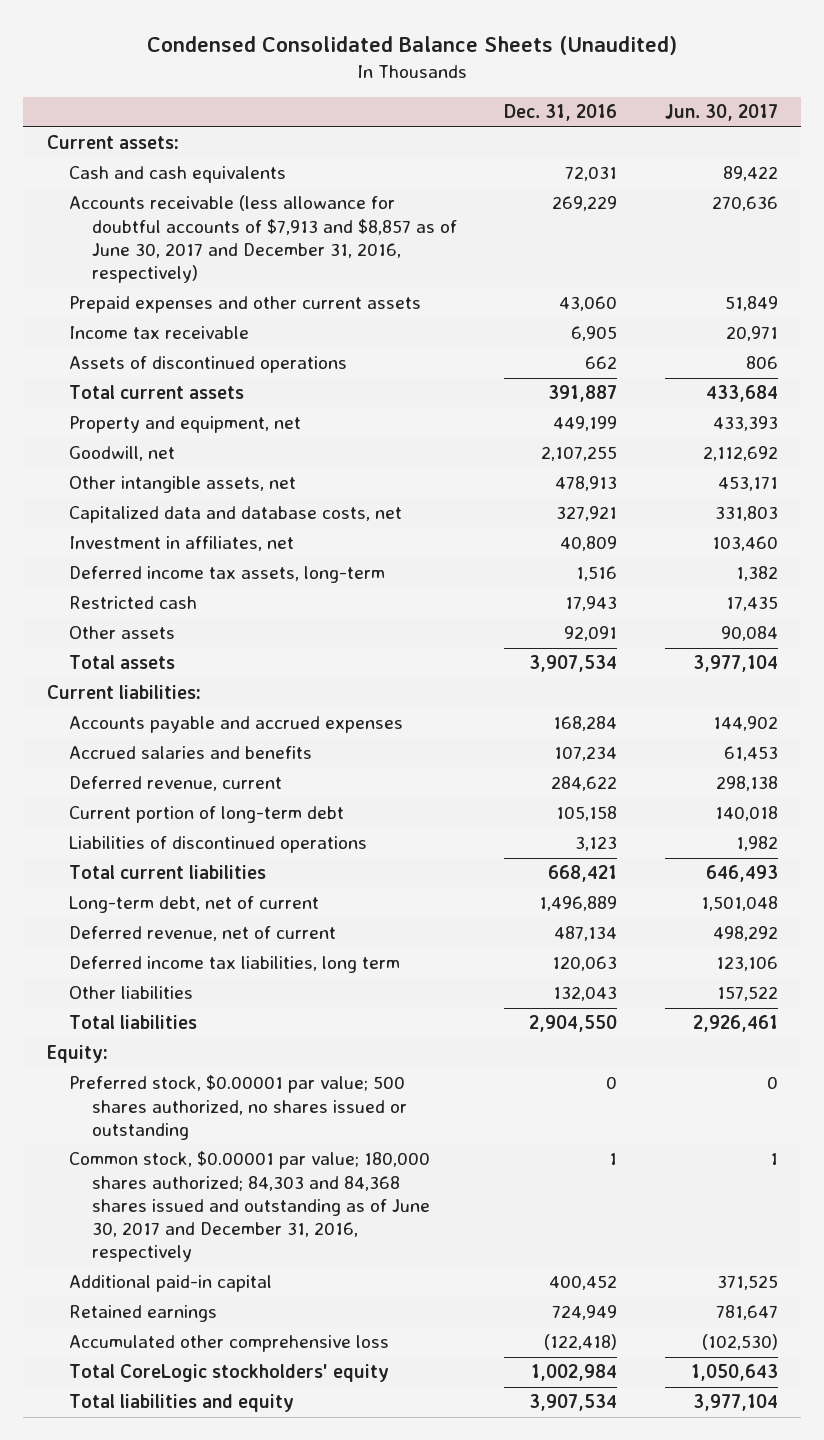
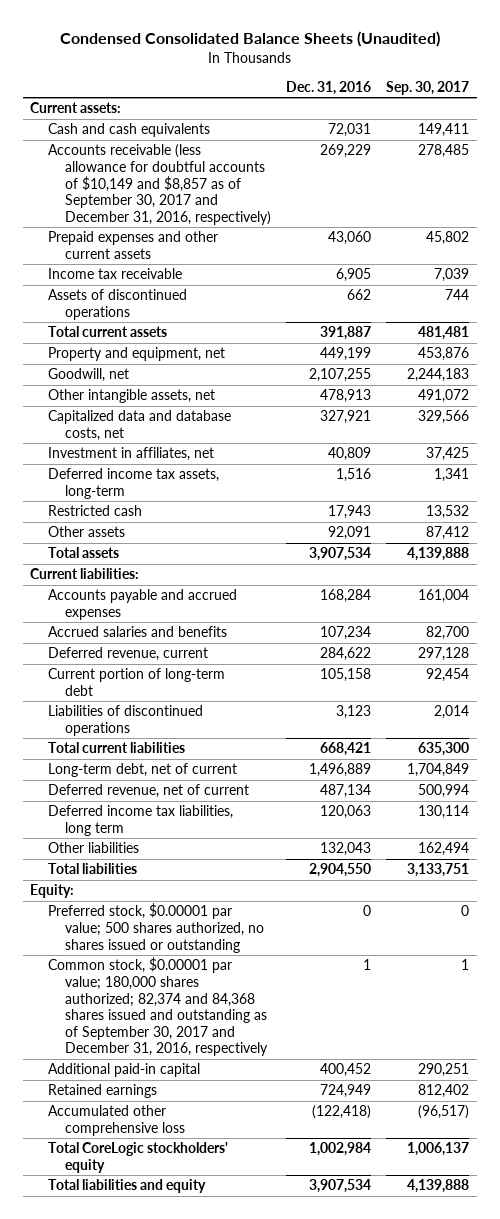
[664,104,778,122] Jun. 30, 2017 -> none
none -> [386,80,470,95] Sep. 30, 2017
[69,195,457,284] Accounts receivable (less allowance for doubtful accounts of $7,913 and $8,857 as of June 30, 2017 and December 31, 2016, respectively) -> [47,144,271,225] Accounts receivable (less allowance for doubtful accounts of $10,149 and $8,857 as of September 30, 2017 and December 31, 2016, respectively)
[69,1151,431,1263] Common stock, $0.00001 par value; 180,000 shares authorized; 84,303 and 84,368 shares issued and outstanding as of June 30, 2017 and December 31, 2016, respectively -> [47,957,268,1057] Common stock, $0.00001 par value; 180,000 shares authorized; 82,374 and 84,368 shares issued and outstanding as of September 30, 2017 and December 31, 2016, respectively

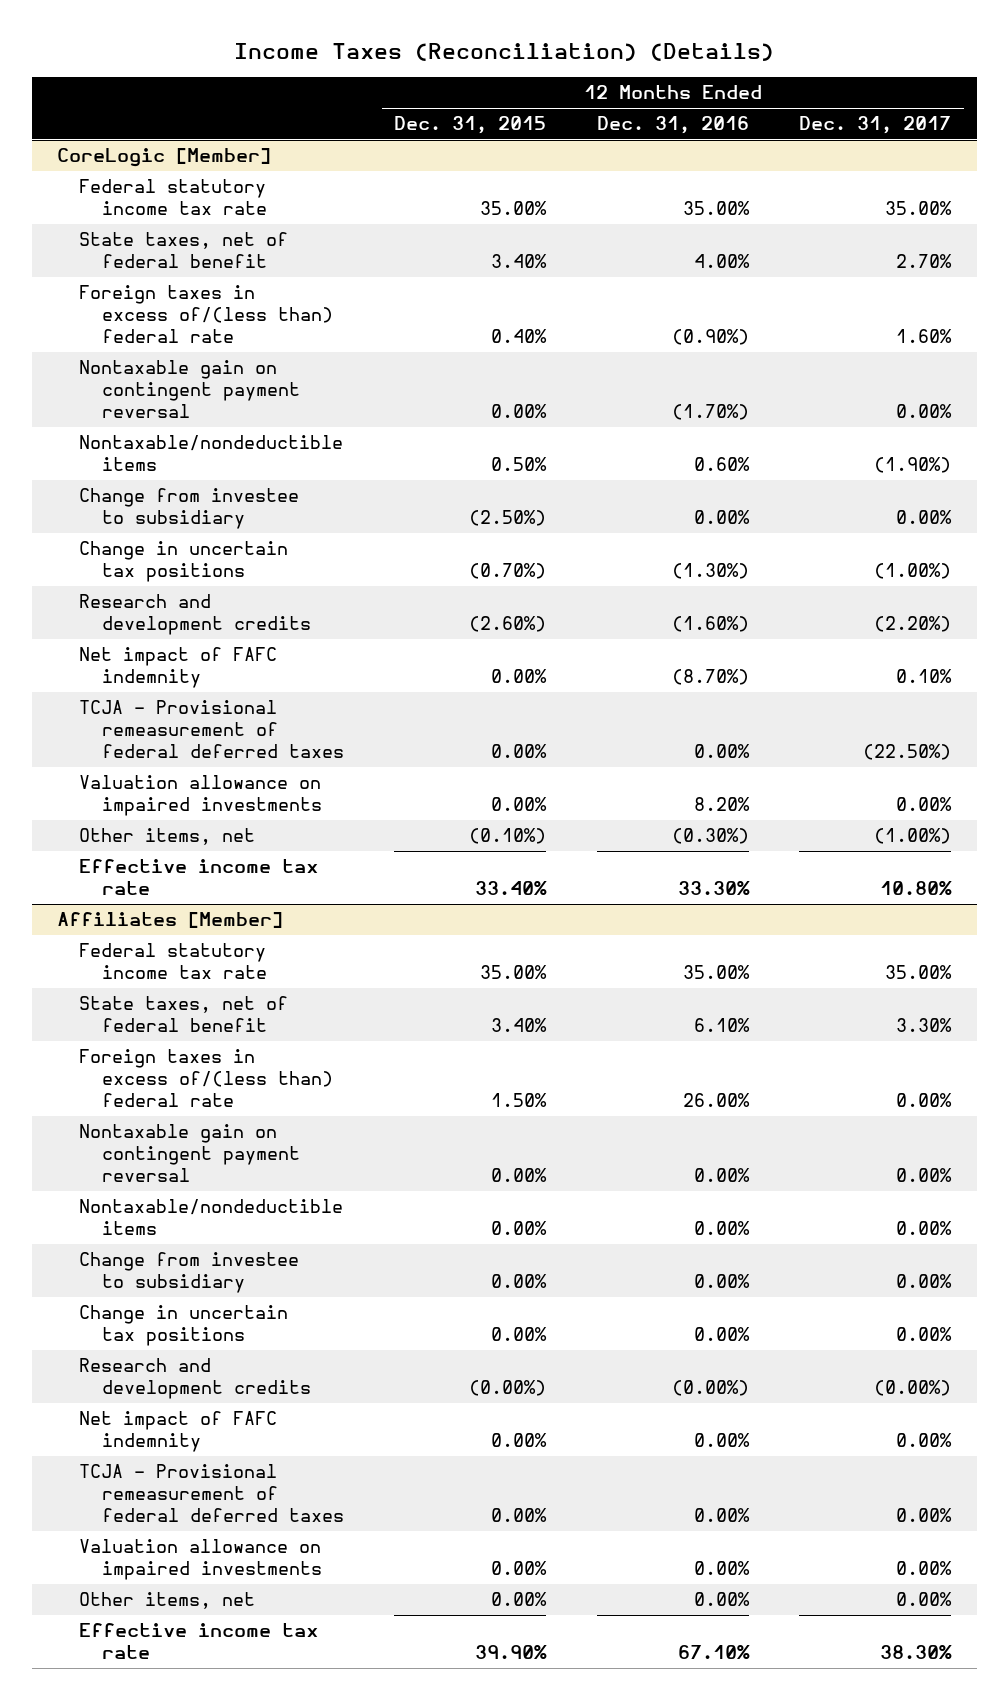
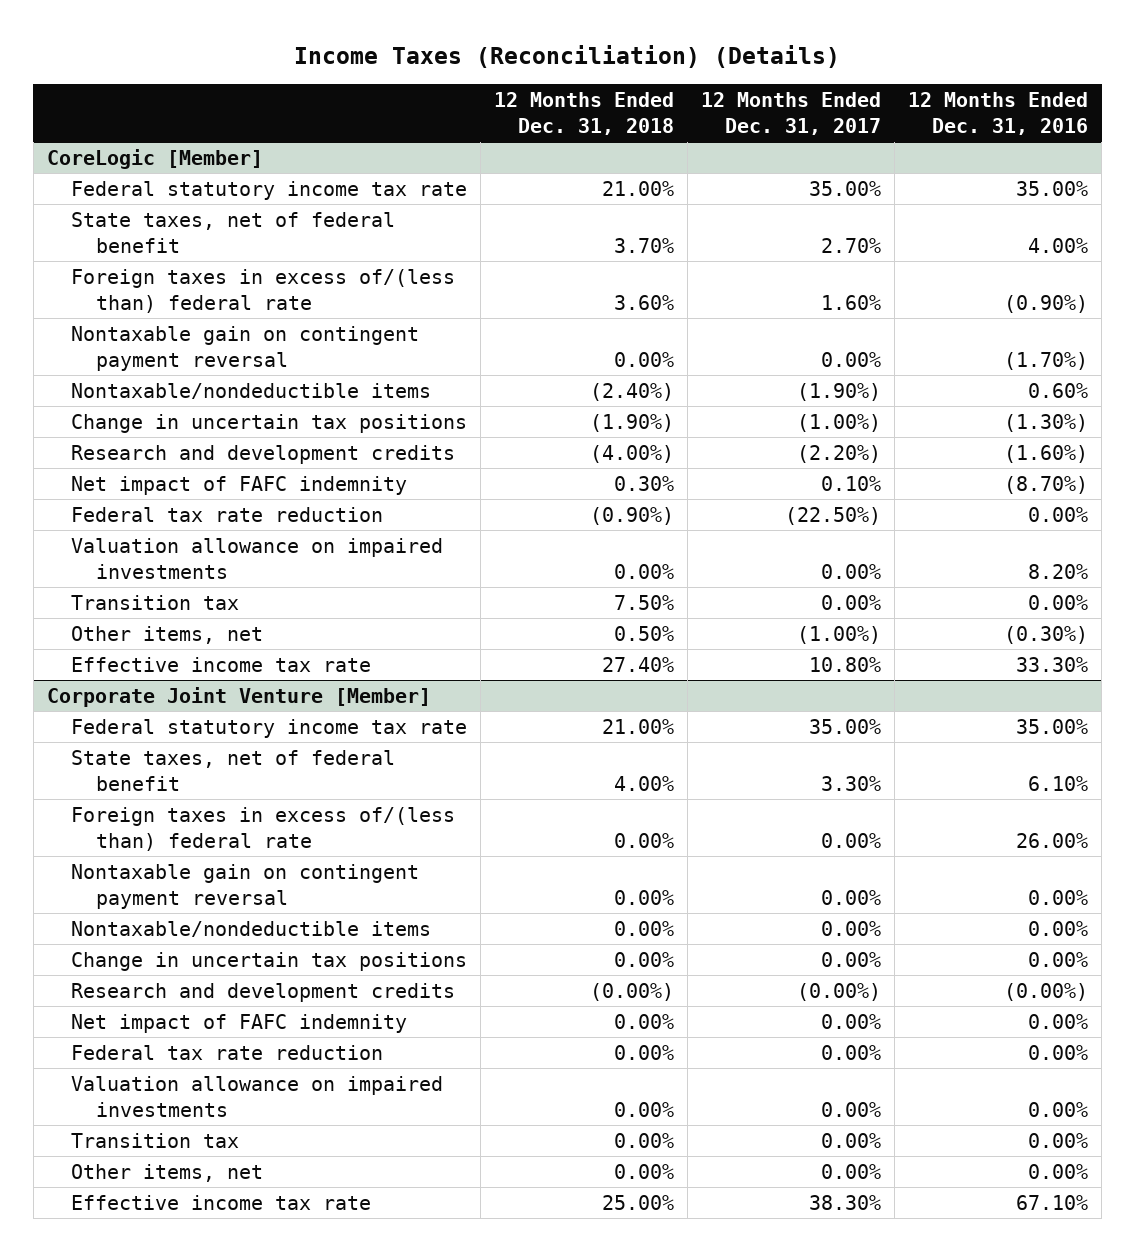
[394,116,547,135] Dec. 31, 2015 -> none
none -> [494,92,675,135] 12 Months Ended Dec. 31, 2018
[79,488,300,530] Change from investee to subsidiary -> none
[79,700,344,758] TCJA - Provisional remeasurement of federal deferred taxes -> [71,507,384,523] Federal tax rate reduction
none -> [71,595,240,611] Transition tax
[57,912,284,929] Affiliates [Member] -> none
none -> [46,687,431,708] Corporate Joint Venture [Member]
[79,1252,300,1294] Change from investee to subsidiary -> none
[79,1464,344,1522] TCJA - Provisional remeasurement of federal deferred taxes -> [71,1045,384,1061] Federal tax rate reduction
none -> [71,1133,240,1149] Transition tax

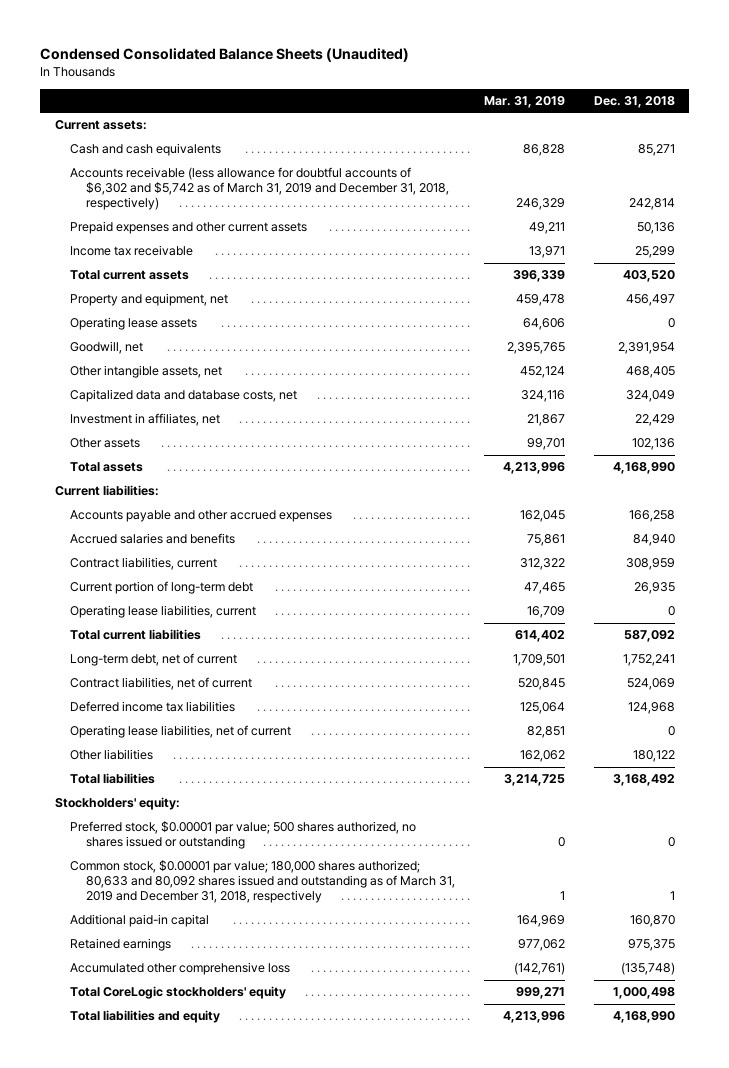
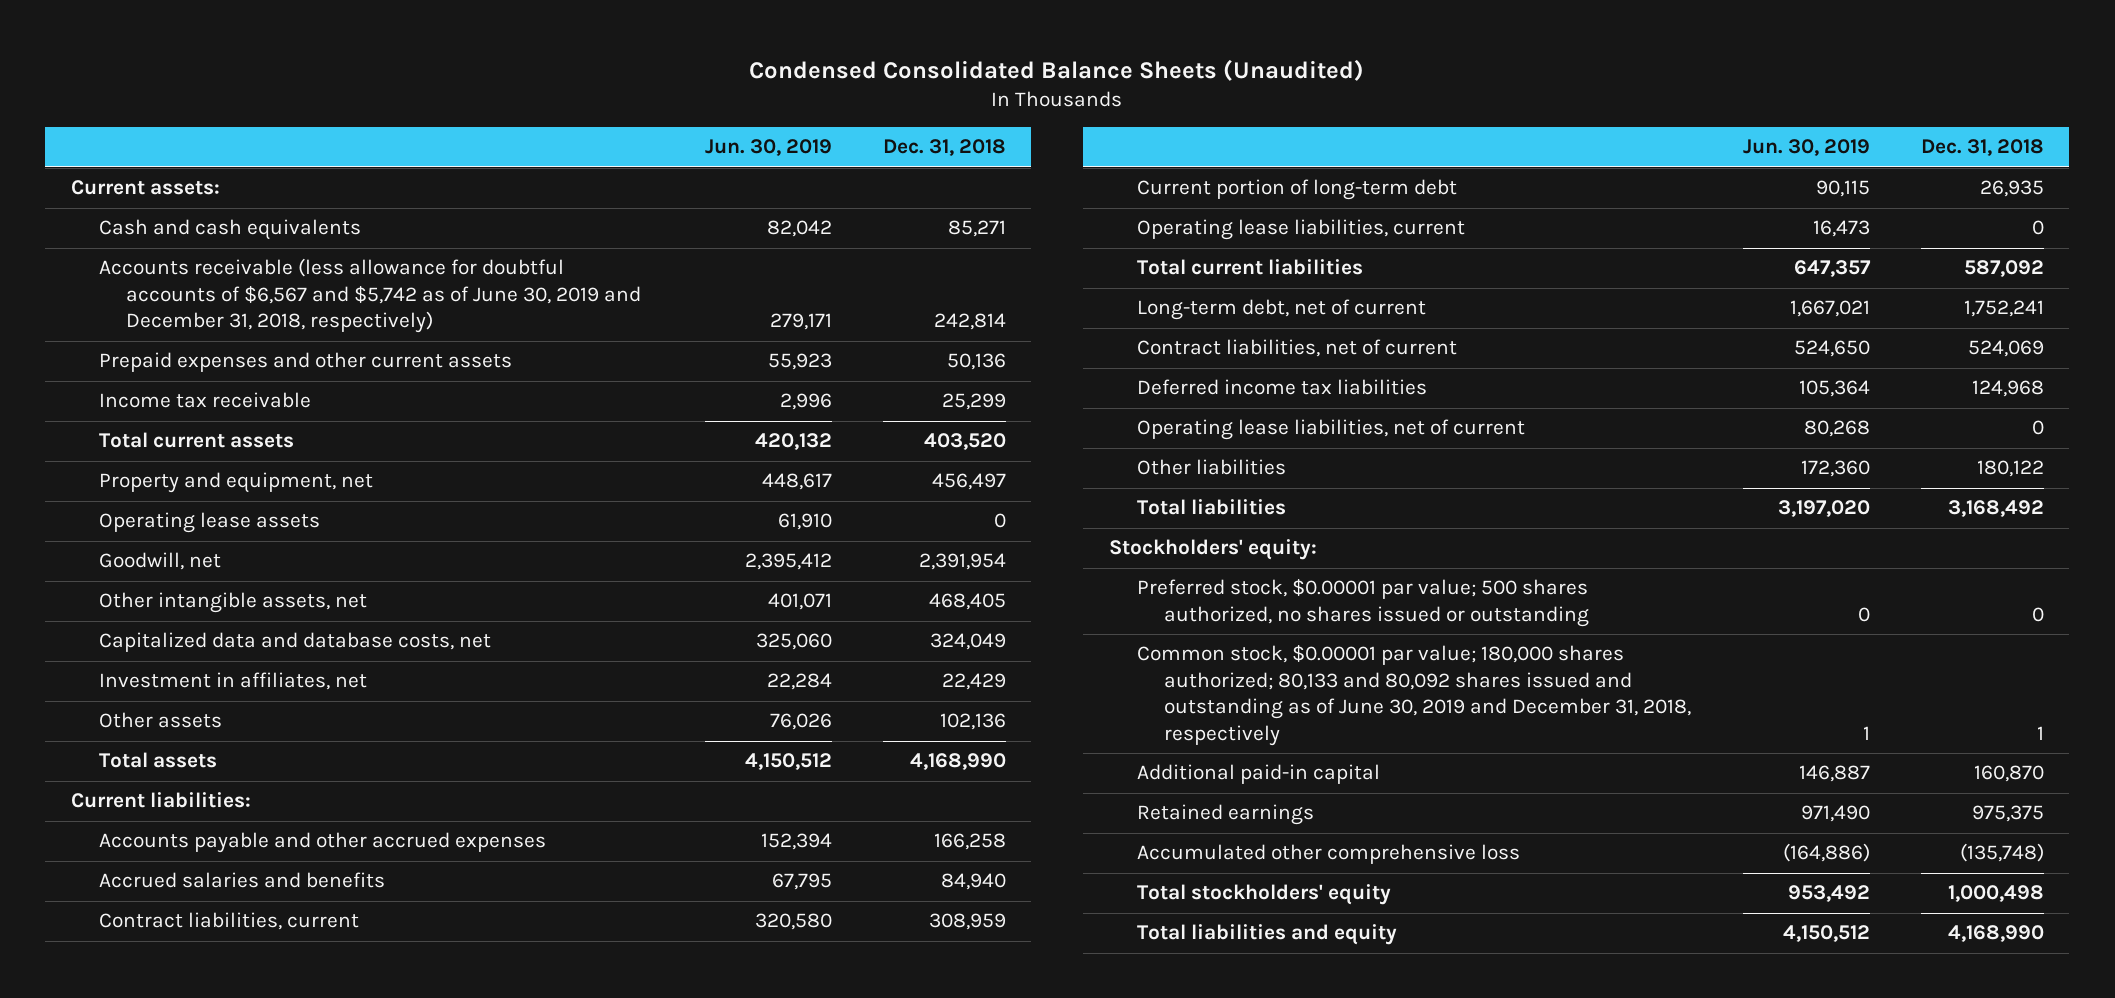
[484,95,566,108] Mar. 31, 2019 -> none
none -> [704,139,832,157] Jun. 30, 2019
[70,167,450,211] Accounts receivable (less allowance for doubtful accounts of $6,302 and $5,742 as of March 31, 2019 and December 31, 2018, respectively) -> [98,258,642,334] Accounts receivable (less allowance for doubtful accounts of $6,567 and $5,742 as of June 30, 2019 and December 31, 2018, respectively)
[70,860,456,904] Common stock, $0.00001 par value; 180,000 shares authorized; 80,633 and 80,092 shares issued and outstanding as of March 31, 2019 and December 31, 2018, respectively -> [1136,645,1692,746] Common stock, $0.00001 par value; 180,000 shares authorized; 80,133 and 80,092 shares issued and outstanding as of June 30, 2019 and December 31, 2018, respectively
[70,986,287,1000] Total CoreLogic stockholders' equity -> [1136,884,1391,906] Total stockholders' equity

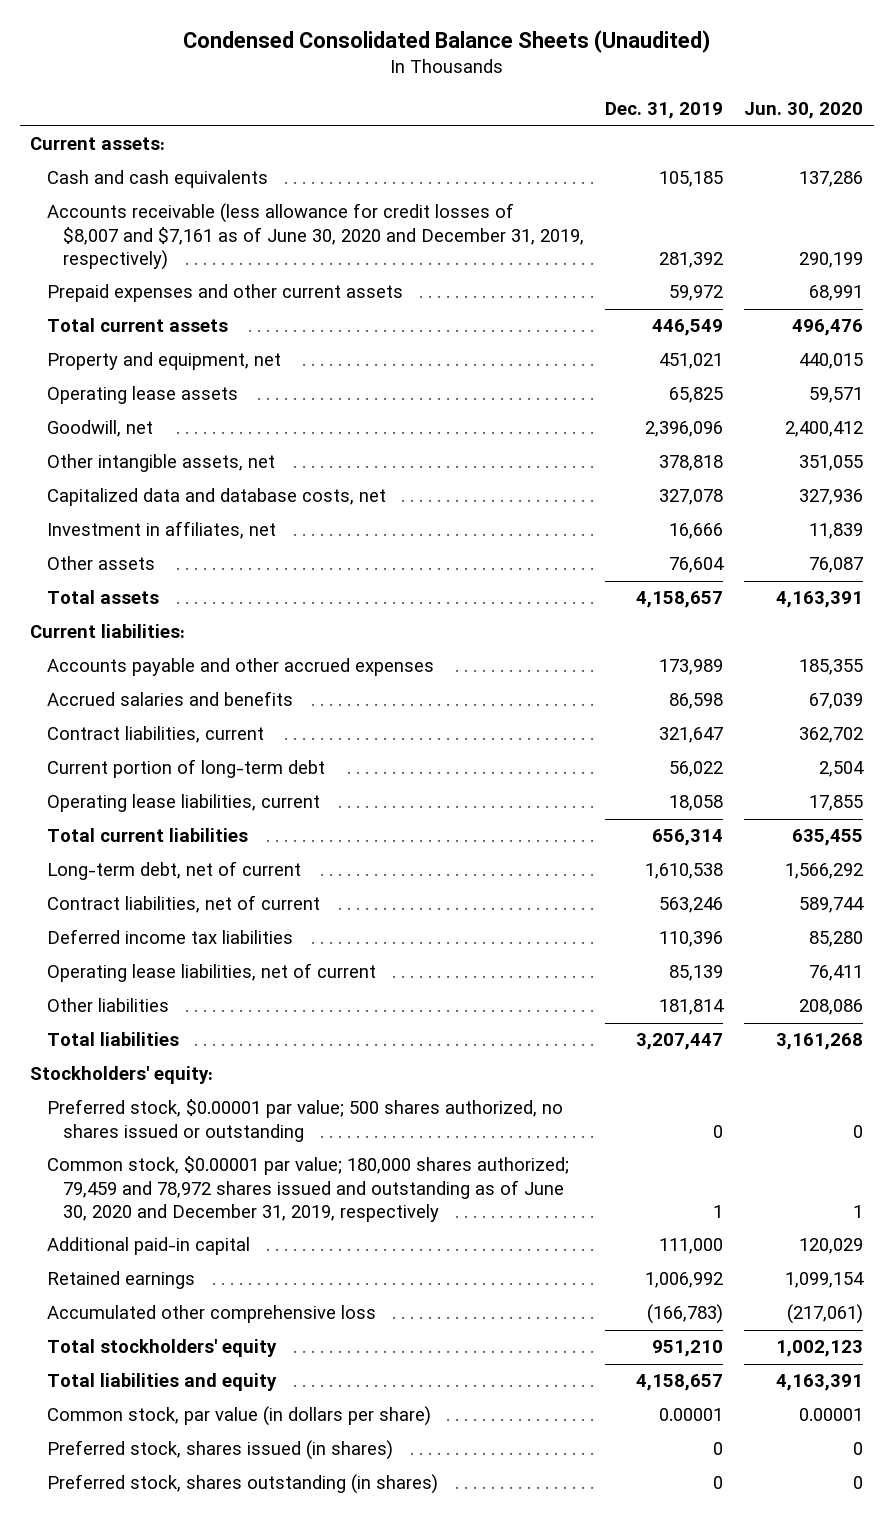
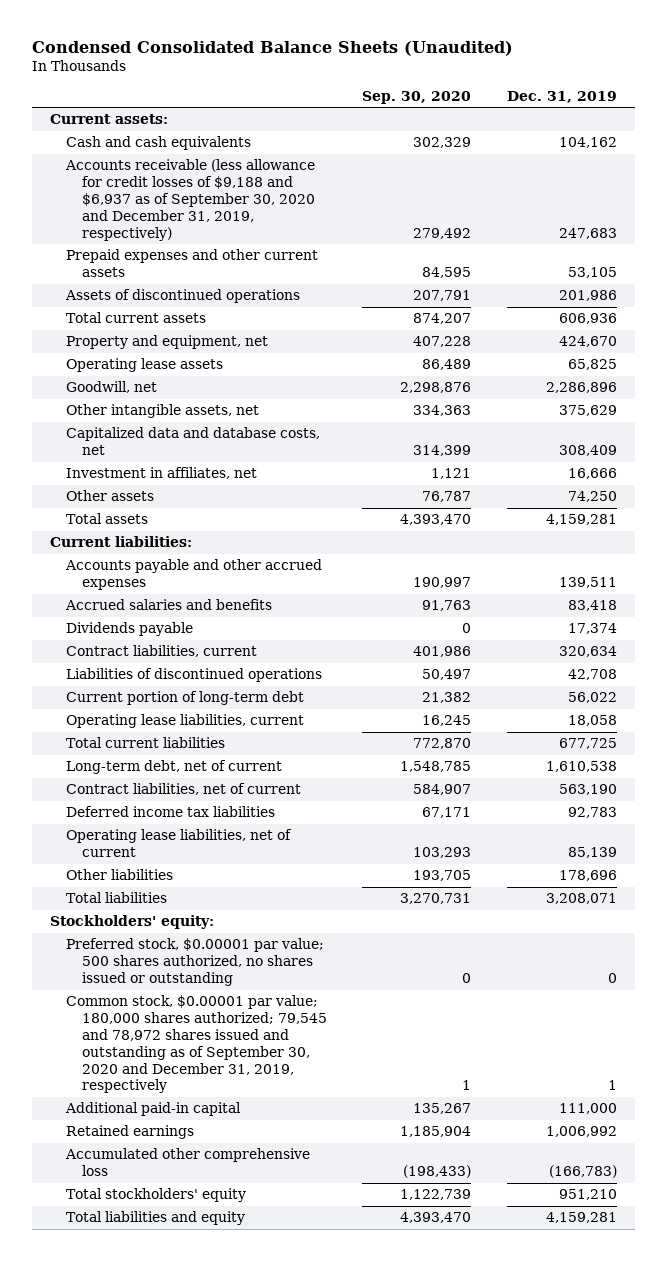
[744,102,864,120] Jun. 30, 2020 -> none
none -> [362,90,472,104] Sep. 30, 2020
[659,171,724,188] 105,185 -> [559,137,618,149] 104,162
[46,203,584,271] Accounts receivable (less allowance for credit losses of $8,007 and $7,161 as of June 30, 2020 and December 31, 2019, respectively) -> [64,159,315,241] Accounts receivable (less allowance for credit losses of $9,188 and $6,937 as of September 30, 2020 and December 31, 2019, respectively)
[659,252,724,269] 281,392 -> [559,227,618,239] 247,683
[669,285,724,302] 59,972 -> [568,267,618,279] 53,105
none -> [64,289,300,304] Assets of discontinued operations
[652,319,724,337] 446,549 -> [559,313,618,325] 606,936
[659,353,724,370] 451,021 -> [559,336,618,348] 424,670
[645,421,724,438] 2,396,096 -> [546,382,618,394] 2,286,896
[659,455,724,472] 378,818 -> [559,405,618,417] 375,629
[659,489,724,506] 327,078 -> [559,445,618,457] 308,409
[669,557,725,574] 76,604 -> [568,491,618,503] 74,250
[636,591,724,609] 4,158,657 -> [546,514,618,526] 4,159,281
[659,659,724,676] 173,989 -> [559,577,618,589] 139,511
[669,693,724,710] 86,598 -> [568,600,618,612] 83,418
none -> [65,622,193,637] Dividends payable
[659,727,724,744] 321,647 -> [559,646,618,658] 320,634
none -> [65,668,322,683] Liabilities of discontinued operations
[652,829,724,847] 656,314 -> [559,738,618,750] 677,725
[659,897,724,914] 563,246 -> [559,784,618,796] 563,190
[659,931,724,948] 110,396 -> [568,807,618,819] 92,783
[659,999,725,1016] 181,814 -> [559,870,618,882] 178,696
[636,1033,724,1051] 3,207,447 -> [546,893,618,905] 3,208,071
[46,1156,569,1223] Common stock, $0.00001 par value; 180,000 shares authorized; 79,459 and 78,972 shares issued and outstanding as of June 30, 2020 and December 31, 2019, respectively -> [65,995,327,1094] Common stock, $0.00001 par value; 180,000 shares authorized; 79,545 and 78,972 shares issued and outstanding as of September 30, 2020 and December 31, 2019, respectively
[46,1406,431,1427] Common stock, par value (in dollars per share) -> none
[46,1440,393,1461] Preferred stock, shares issued (in shares) -> none
[46,1474,438,1495] Preferred stock, shares outstanding (in shares) -> none
[636,1374,724,1392] 4,158,657 -> [546,1212,618,1224] 4,159,281

